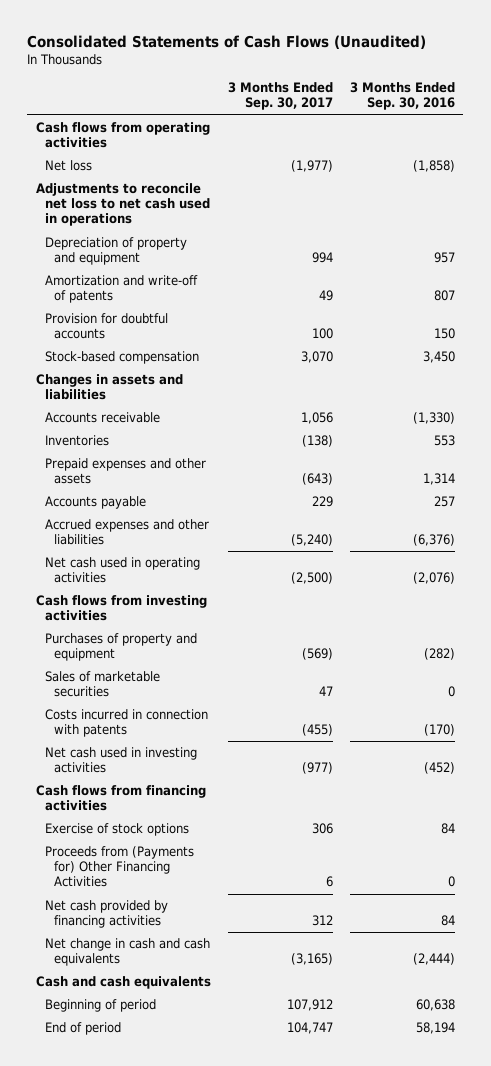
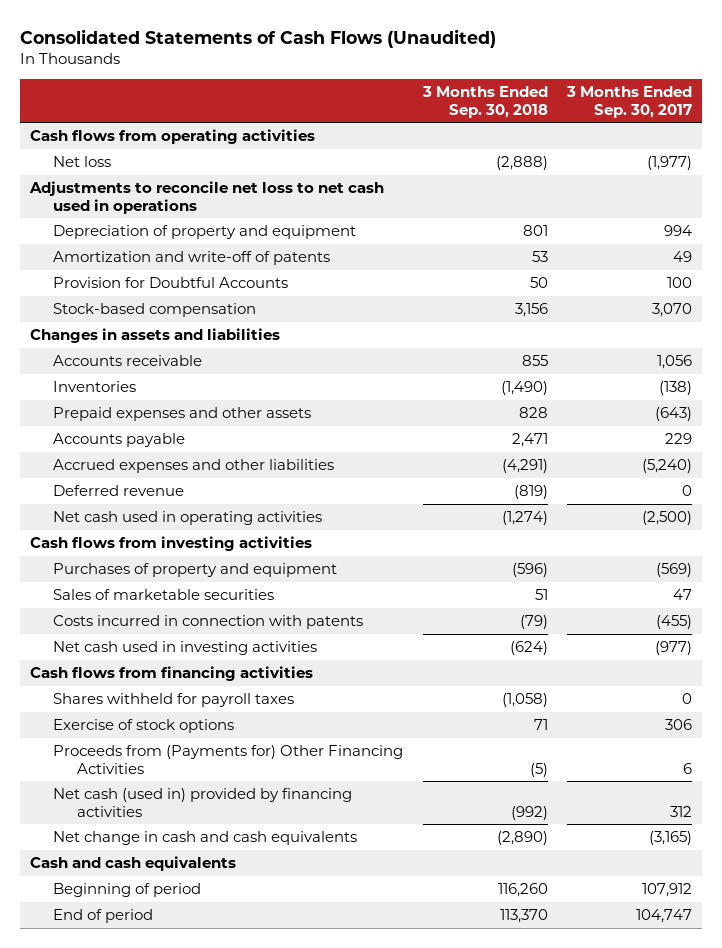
[349,82,455,111] 3 Months Ended Sep. 30, 2016 -> none
none -> [421,86,548,118] 3 Months Ended Sep. 30, 2018
[44,313,168,340] Provision for doubtful accounts -> [53,277,289,289] Provision for Doubtful Accounts
none -> [53,485,185,497] Deferred revenue
none -> [53,693,295,708] Shares withheld for payroll taxes
[44,900,168,929] Net cash provided by financing activities -> [53,788,353,817] Net cash (used in) provided by financing activities

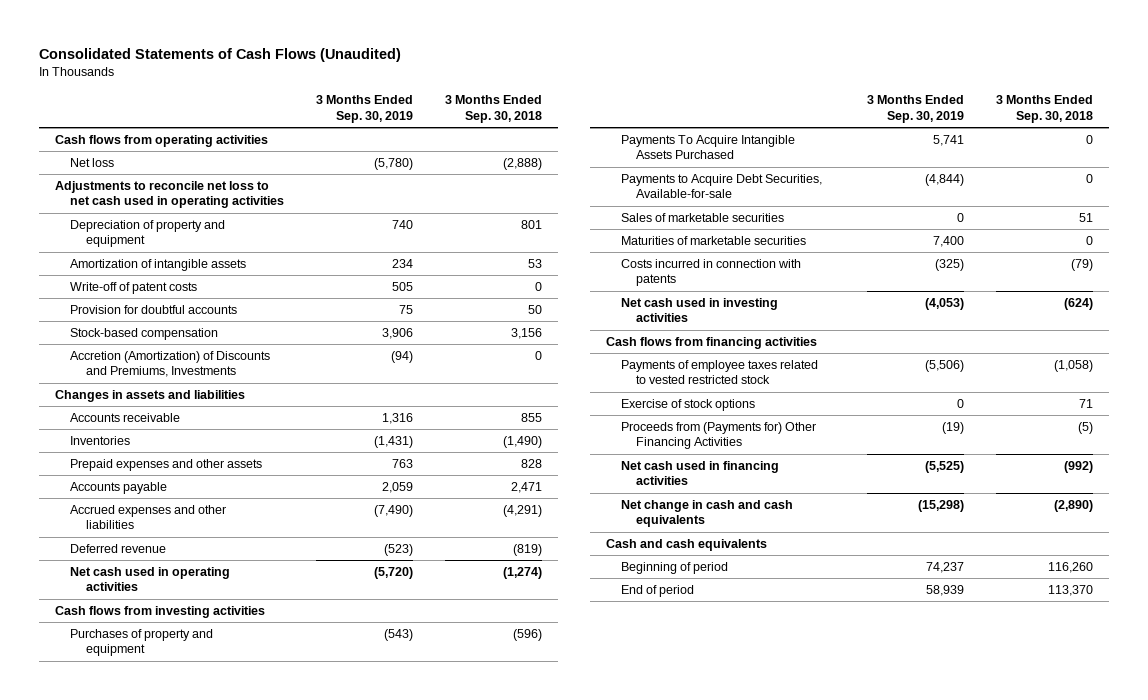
[566,86,693,118] 3 Months Ended Sep. 30, 2017 -> none
none -> [316,95,414,123] 3 Months Ended Sep. 30, 2019
[28,181,384,214] Adjustments to reconcile net loss to net cash used in operations -> [55,180,285,209] Adjustments to reconcile net loss to net cash used in operating activities
[53,251,331,266] Amortization and write-off of patents -> [70,258,247,271] Amortization of intangible assets
none -> [70,281,198,294] Write-off of patent costs
[53,277,289,289] Provision for Doubtful Accounts -> [70,304,238,314] Provision for doubtful accounts
none -> [70,350,271,378] Accretion (Amortization) of Discounts and Premiums, Investments
none -> [621,134,796,160] Payments To Acquire Intangible Assets Purchased
none -> [621,173,823,199] Payments to Acquire Debt Securities, Available-for-sale
none -> [621,235,807,245] Maturities of marketable securities
[53,693,295,708] Shares withheld for payroll taxes -> [621,359,819,385] Payments of employee taxes related to vested restricted stock
[53,788,353,817] Net cash (used in) provided by financing activities -> [621,460,780,486] Net cash used in financing activities

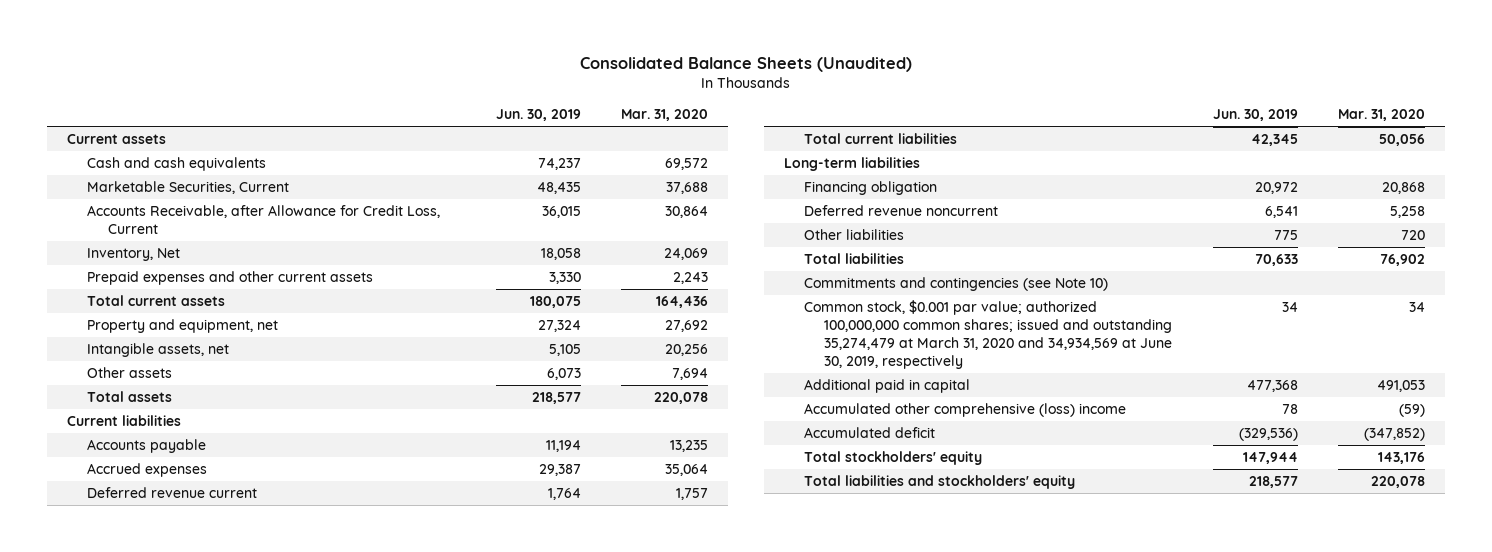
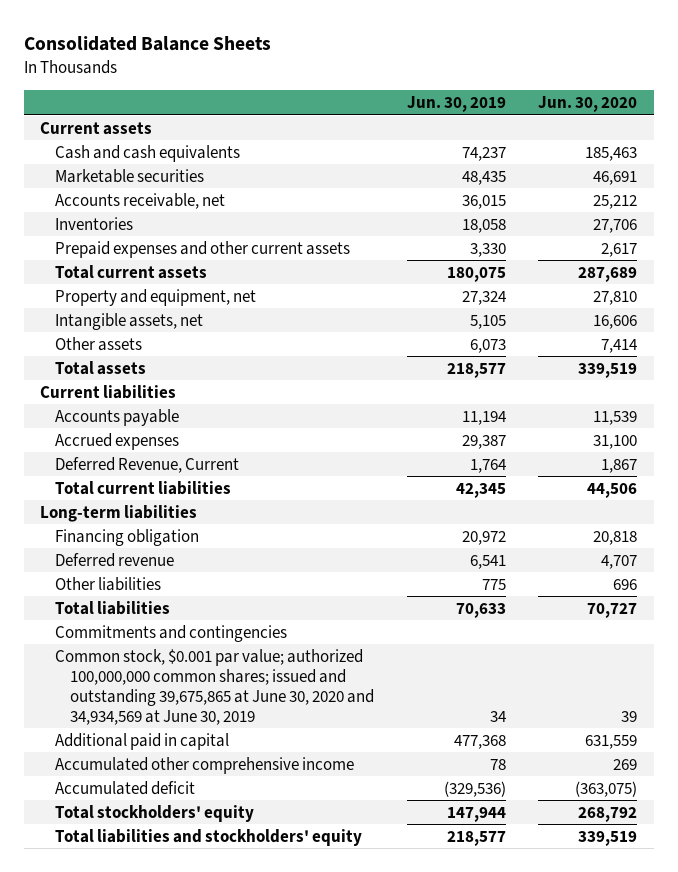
[579,57,912,73] Consolidated Balance Sheets (Unaudited) -> [24,36,272,52] Consolidated Balance Sheets
[621,109,709,122] Mar. 31, 2020 -> none
none -> [538,96,638,113] Jun. 30, 2020
[87,180,290,194] Marketable Securities, Current -> [55,168,205,183] Marketable securities
[87,204,441,234] Accounts Receivable, after Allowance for Credit Loss, Current -> [55,192,226,209] Accounts receivable, net
[87,247,181,261] Inventory, Net -> [55,216,134,230] Inventories
[87,486,258,498] Deferred revenue current -> [55,456,240,473] Deferred Revenue, Current
[804,204,999,216] Deferred revenue noncurrent -> [55,552,175,567] Deferred revenue
[804,276,1109,291] Commitments and contingencies (see Note 10) -> [55,624,288,642] Commitments and contingencies
[804,299,1173,370] Common stock, $0.001 par value; authorized 100,000,000 common shares; issued and outstanding 35,274,479 at March 31, 2020 and 34,934,569 at June 30, 2019, respectively -> [55,648,375,725] Common stock, $0.001 par value; authorized 100,000,000 common shares; issued and outstanding 39,675,865 at June 30, 2020 and 34,934,569 at June 30, 2019
[804,402,1127,417] Accumulated other comprehensive (loss) income -> [55,756,355,774] Accumulated other comprehensive income

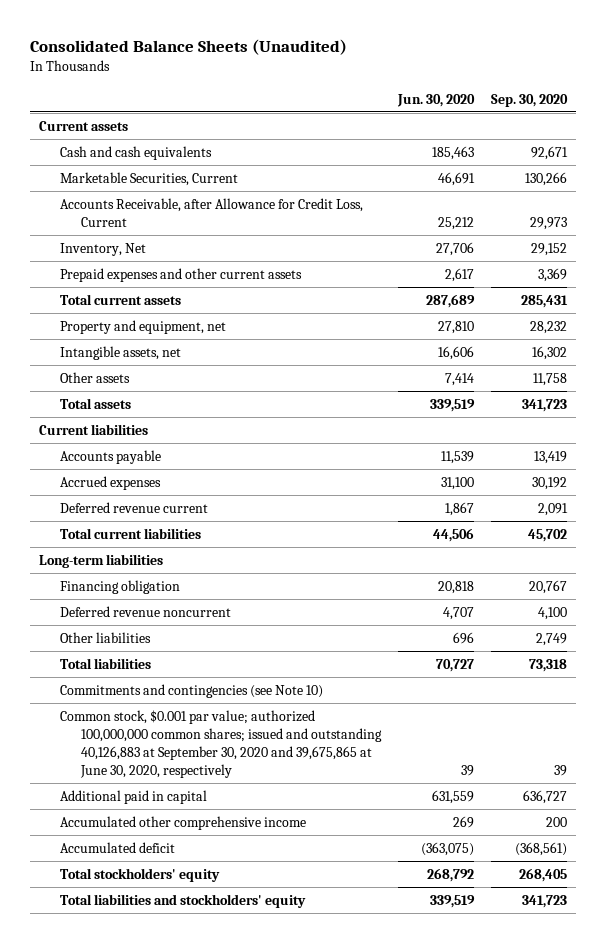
[24,36,272,52] Consolidated Balance Sheets -> [30,39,348,56] Consolidated Balance Sheets (Unaudited)
[406,96,506,113] Jun. 30, 2019 -> none
none -> [491,93,569,107] Sep. 30, 2020
[55,168,205,183] Marketable securities -> [59,172,238,187] Marketable Securities, Current
[55,192,226,209] Accounts receivable, net -> [59,198,363,227] Accounts Receivable, after Allowance for Credit Loss, Current
[55,216,134,230] Inventories -> [59,243,146,257] Inventory, Net
[55,456,240,473] Deferred Revenue, Current -> [59,502,208,514] Deferred revenue current
[55,552,175,567] Deferred revenue -> [59,606,231,618] Deferred revenue noncurrent
[55,624,288,642] Commitments and contingencies -> [59,684,323,699] Commitments and contingencies (see Note 10)
[55,648,375,725] Common stock, $0.001 par value; authorized 100,000,000 common shares; issued and outstanding 39,675,865 at June 30, 2020 and 34,934,569 at June 30, 2019 -> [59,710,382,778] Common stock, $0.001 par value; authorized 100,000,000 common shares; issued and outstanding 40,126,883 at September 30, 2020 and 39,675,865 at June 30, 2020, respectively

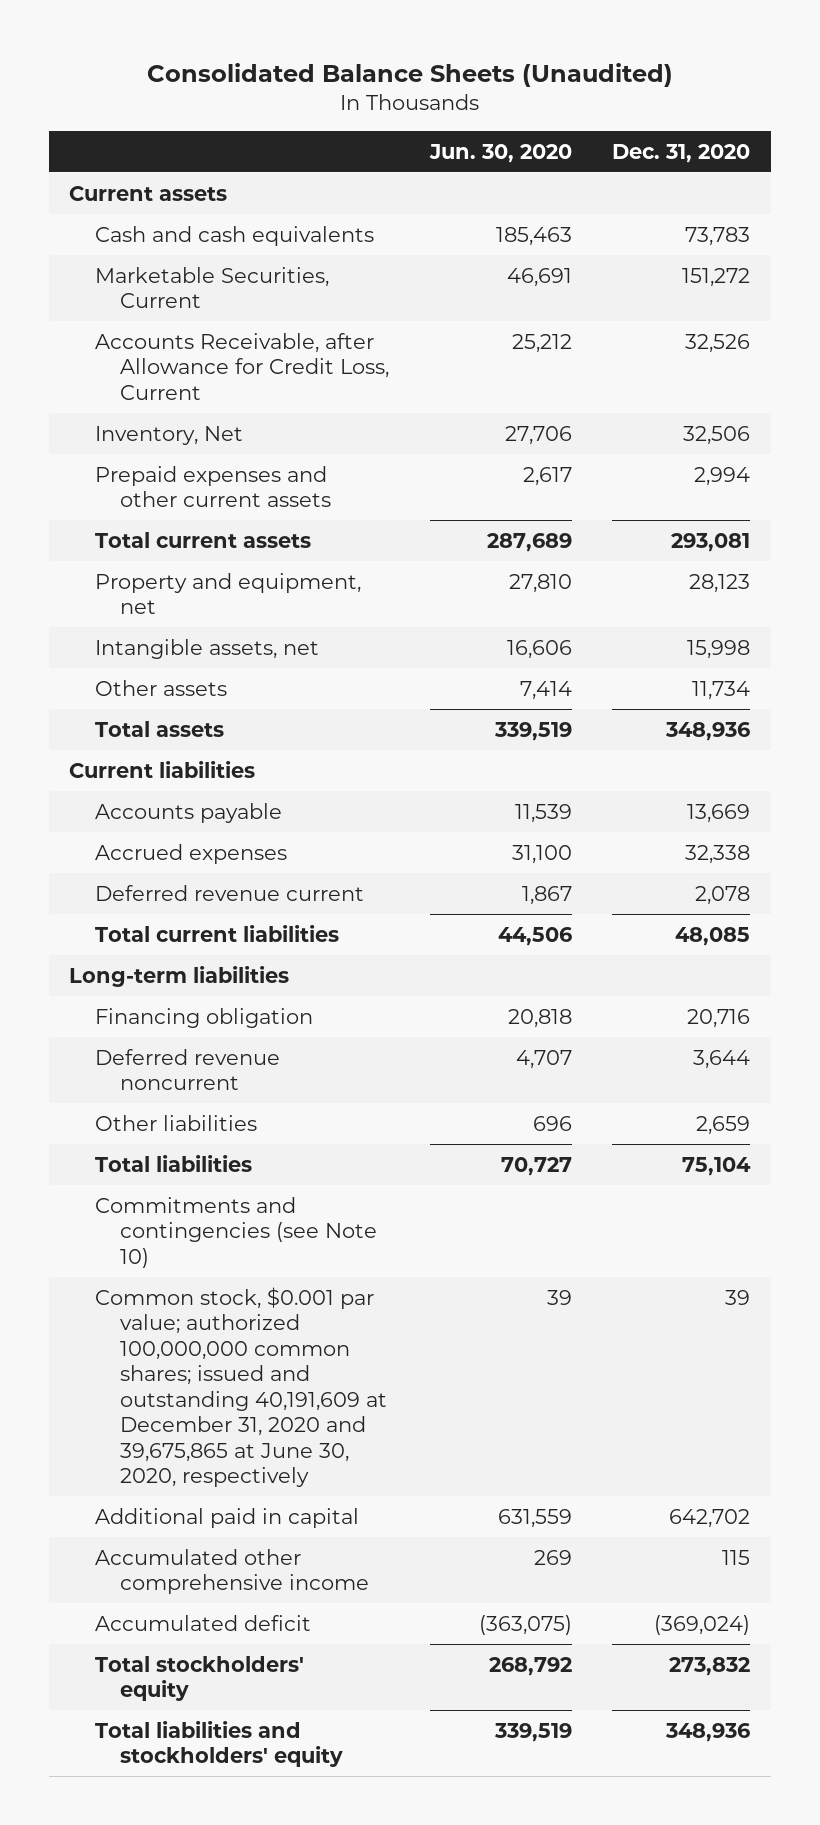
[491,93,569,107] Sep. 30, 2020 -> none
none -> [612,143,751,163] Dec. 31, 2020
[59,710,382,778] Common stock, $0.001 par value; authorized 100,000,000 common shares; issued and outstanding 40,126,883 at September 30, 2020 and 39,675,865 at June 30, 2020, respectively -> [94,1286,387,1488] Common stock, $0.001 par value; authorized 100,000,000 common shares; issued and outstanding 40,191,609 at December 31, 2020 and 39,675,865 at June 30, 2020, respectively

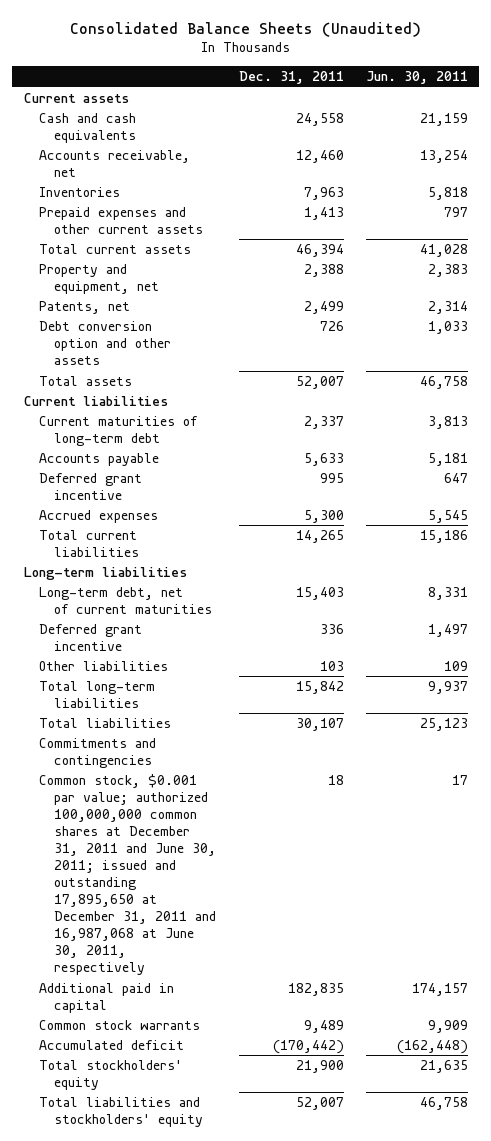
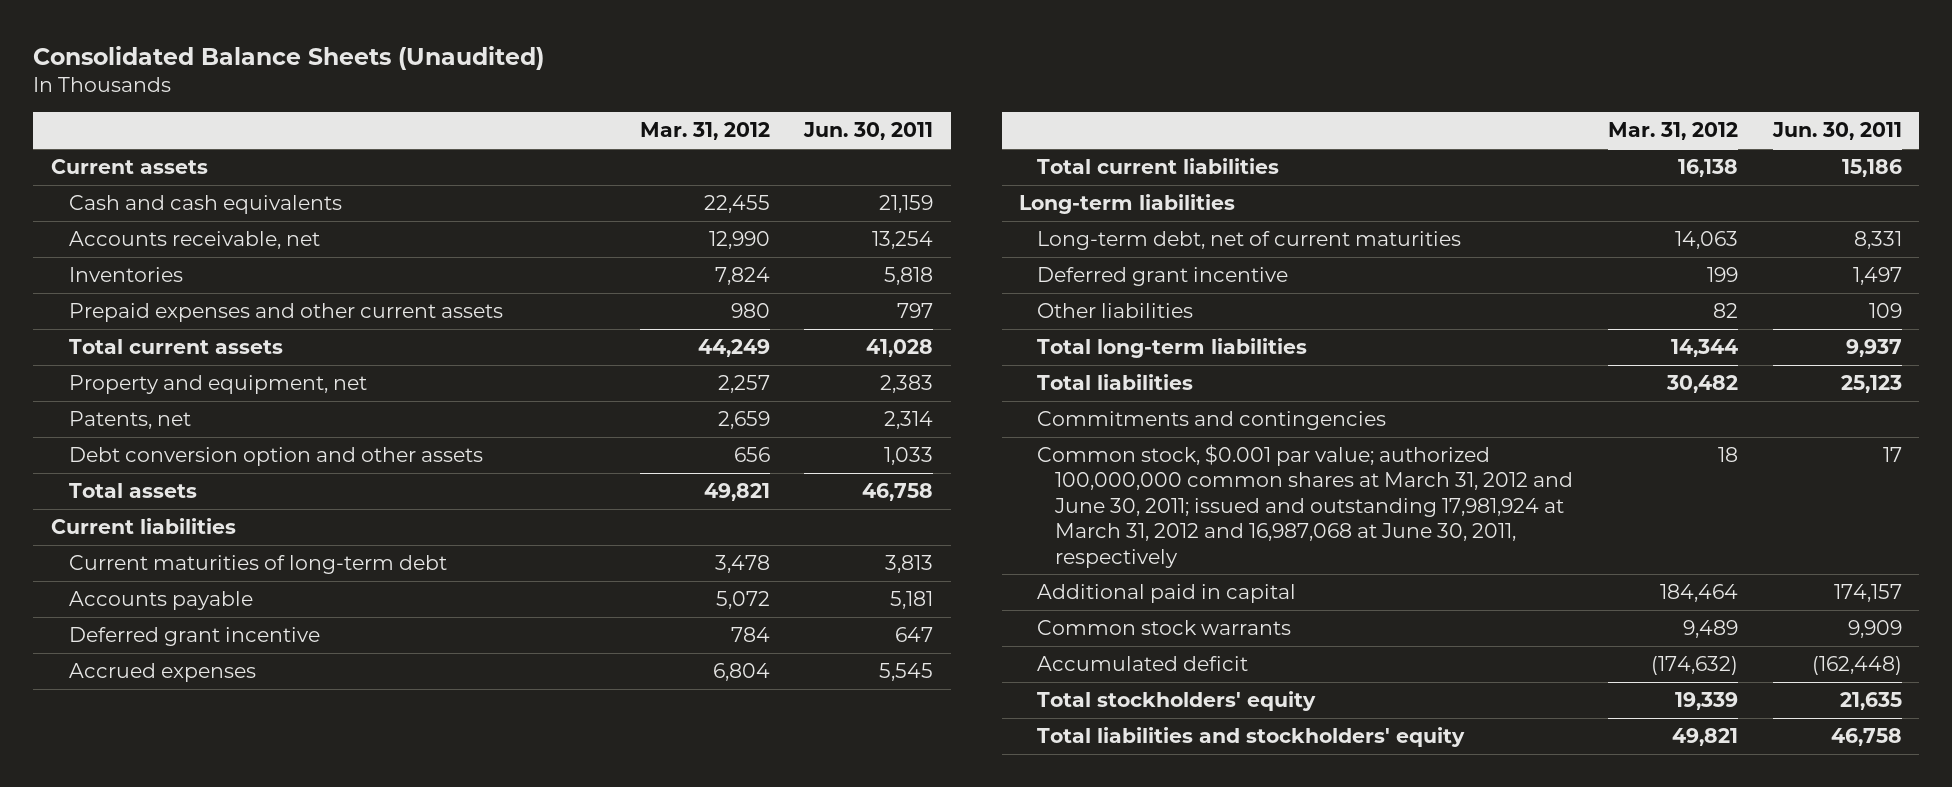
[238,71,344,85] Dec. 31, 2011 -> none
none -> [639,122,770,141] Mar. 31, 2012
[38,773,217,976] Common stock, $0.001 par value; authorized 100,000,000 common shares at December 31, 2011 and June 30, 2011; issued and outstanding 17,895,650 at December 31, 2011 and 16,987,068 at June 30, 2011, respectively -> [1036,443,1573,568] Common stock, $0.001 par value; authorized 100,000,000 common shares at March 31, 2012 and June 30, 2011; issued and outstanding 17,981,924 at March 31, 2012 and 16,987,068 at June 30, 2011, respectively

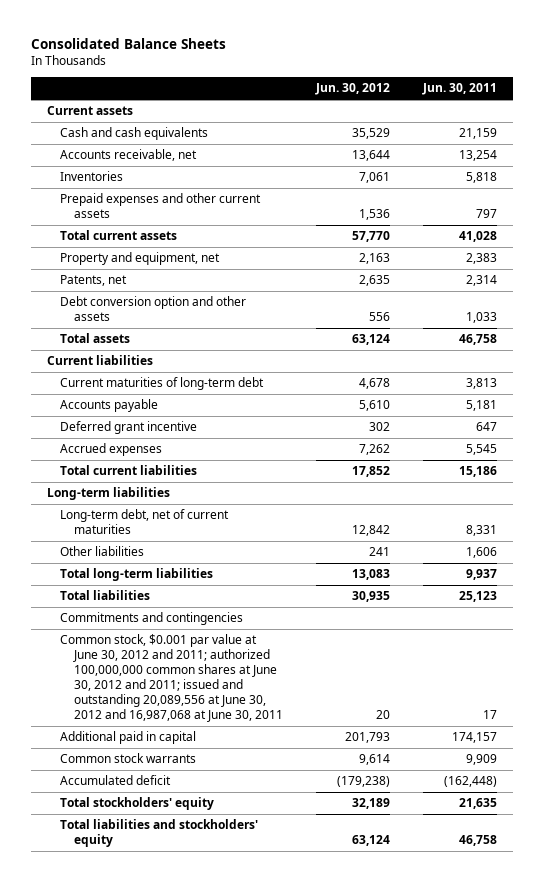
[33,45,545,70] Consolidated Balance Sheets (Unaudited) -> [30,38,226,50] Consolidated Balance Sheets
[639,122,770,141] Mar. 31, 2012 -> none
none -> [314,83,390,96] Jun. 30, 2012
[1036,266,1288,286] Deferred grant incentive -> none
[1868,302,1902,318] 109 -> [465,547,497,559] 1,606
[1036,443,1573,568] Common stock, $0.001 par value; authorized 100,000,000 common shares at March 31, 2012 and June 30, 2011; issued and outstanding 17,981,924 at March 31, 2012 and 16,987,068 at June 30, 2011, respectively -> [60,634,283,723] Common stock, $0.001 par value at June 30, 2012 and 2011; authorized 100,000,000 common shares at June 30, 2012 and 2011; issued and outstanding 20,089,556 at June 30, 2012 and 16,987,068 at June 30, 2011

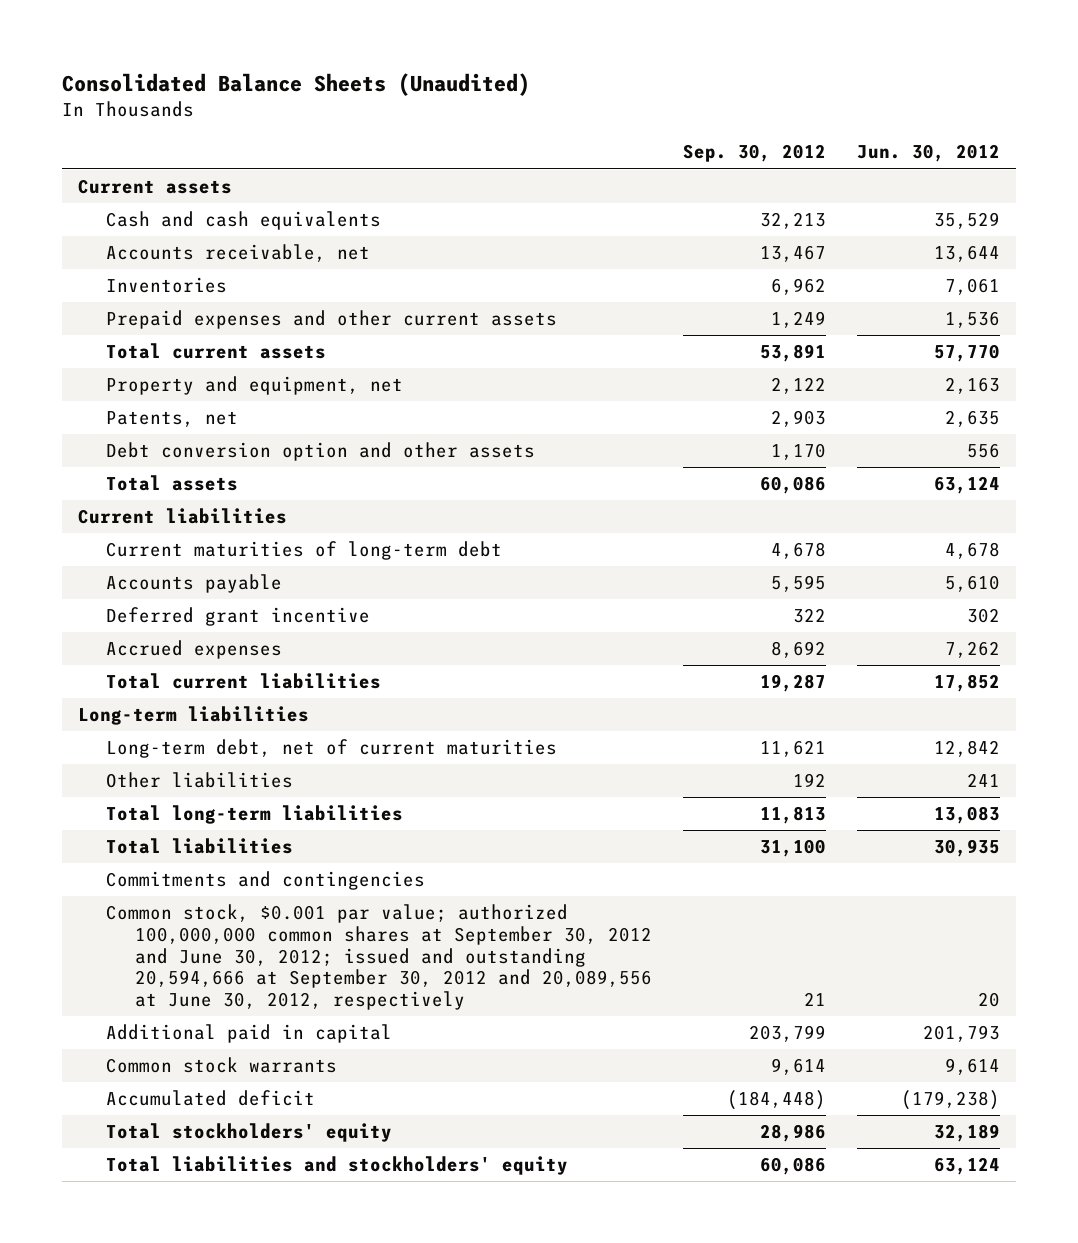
[30,38,226,50] Consolidated Balance Sheets -> [62,73,531,97] Consolidated Balance Sheets (Unaudited)
[421,83,497,96] Jun. 30, 2011 -> none
none -> [683,144,827,163] Sep. 30, 2012
[60,634,283,723] Common stock, $0.001 par value at June 30, 2012 and 2011; authorized 100,000,000 common shares at June 30, 2012 and 2011; issued and outstanding 20,089,556 at June 30, 2012 and 16,987,068 at June 30, 2011 -> [106,904,652,1010] Common stock, $0.001 par value; authorized 100,000,000 common shares at September 30, 2012 and June 30, 2012; issued and outstanding 20,594,666 at September 30, 2012 and 20,089,556 at June 30, 2012, respectively

